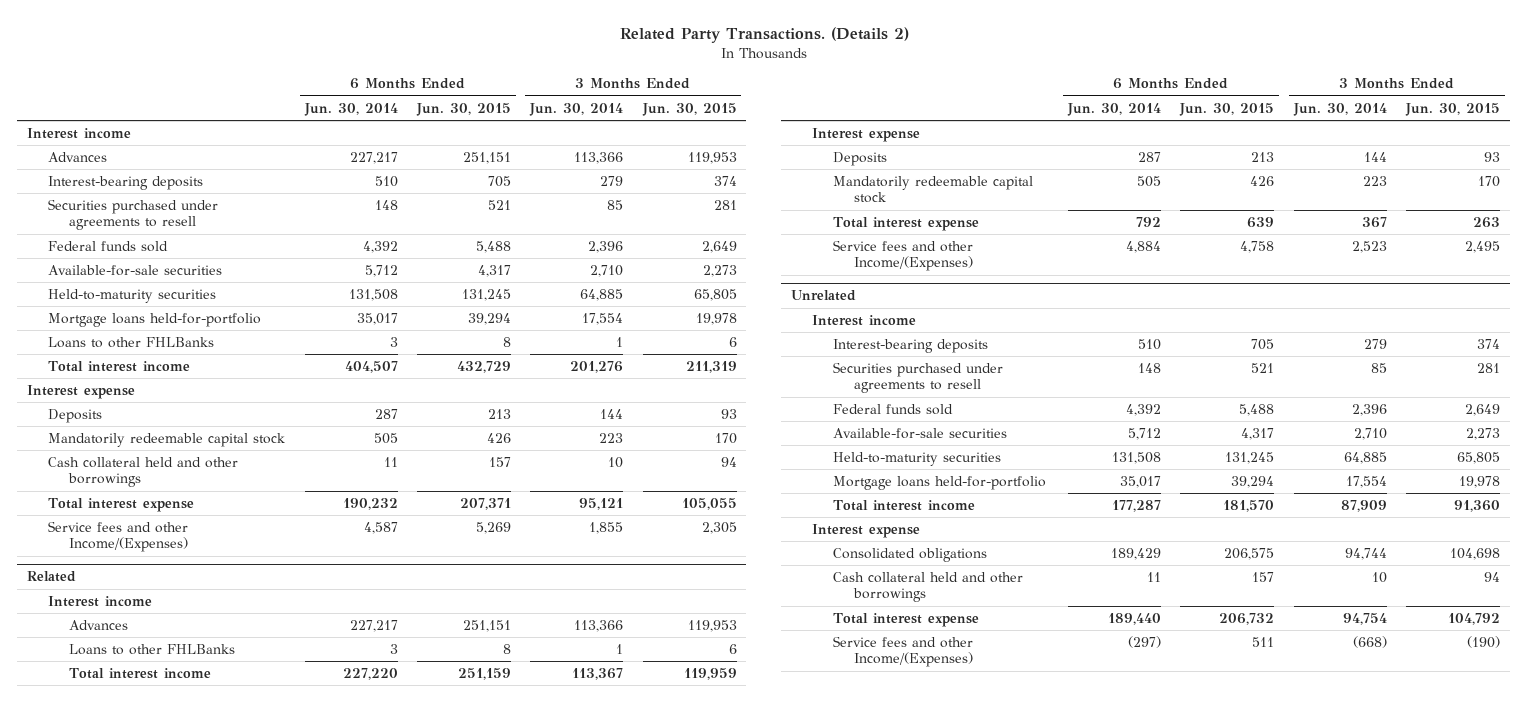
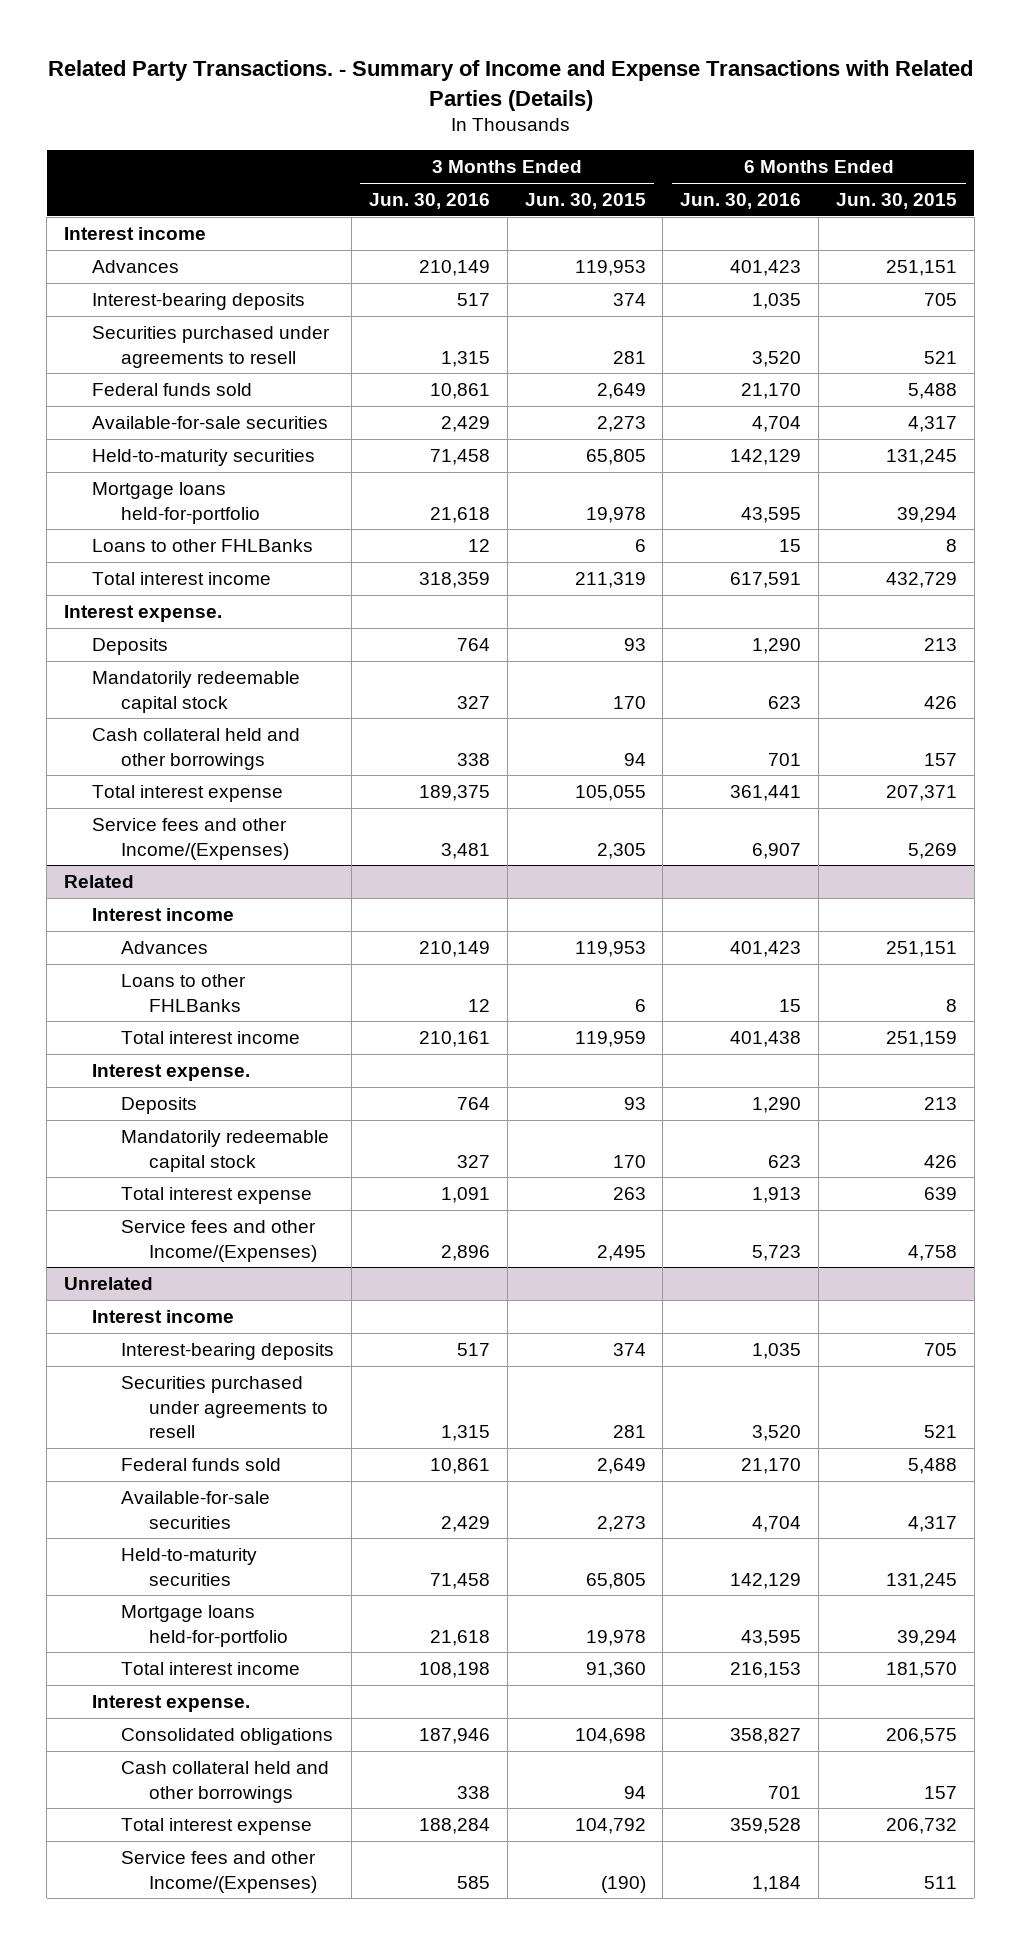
[619,26,909,43] Related Party Transactions. (Details 2) -> [47,60,973,111] Related Party Transactions. - Summary of Income and Expense Transactions with Related Parties (Details)
[303,102,398,116] Jun. 30, 2014 -> none
[529,102,624,116] Jun. 30, 2014 -> none
none -> [368,193,490,210] Jun. 30, 2016
none -> [680,193,802,210] Jun. 30, 2016
[27,384,136,399] Interest expense -> [64,604,223,622] Interest expense.
[811,127,920,142] Interest expense -> [92,1063,251,1081] Interest expense.
[811,523,920,538] Interest expense -> [92,1694,251,1712] Interest expense.

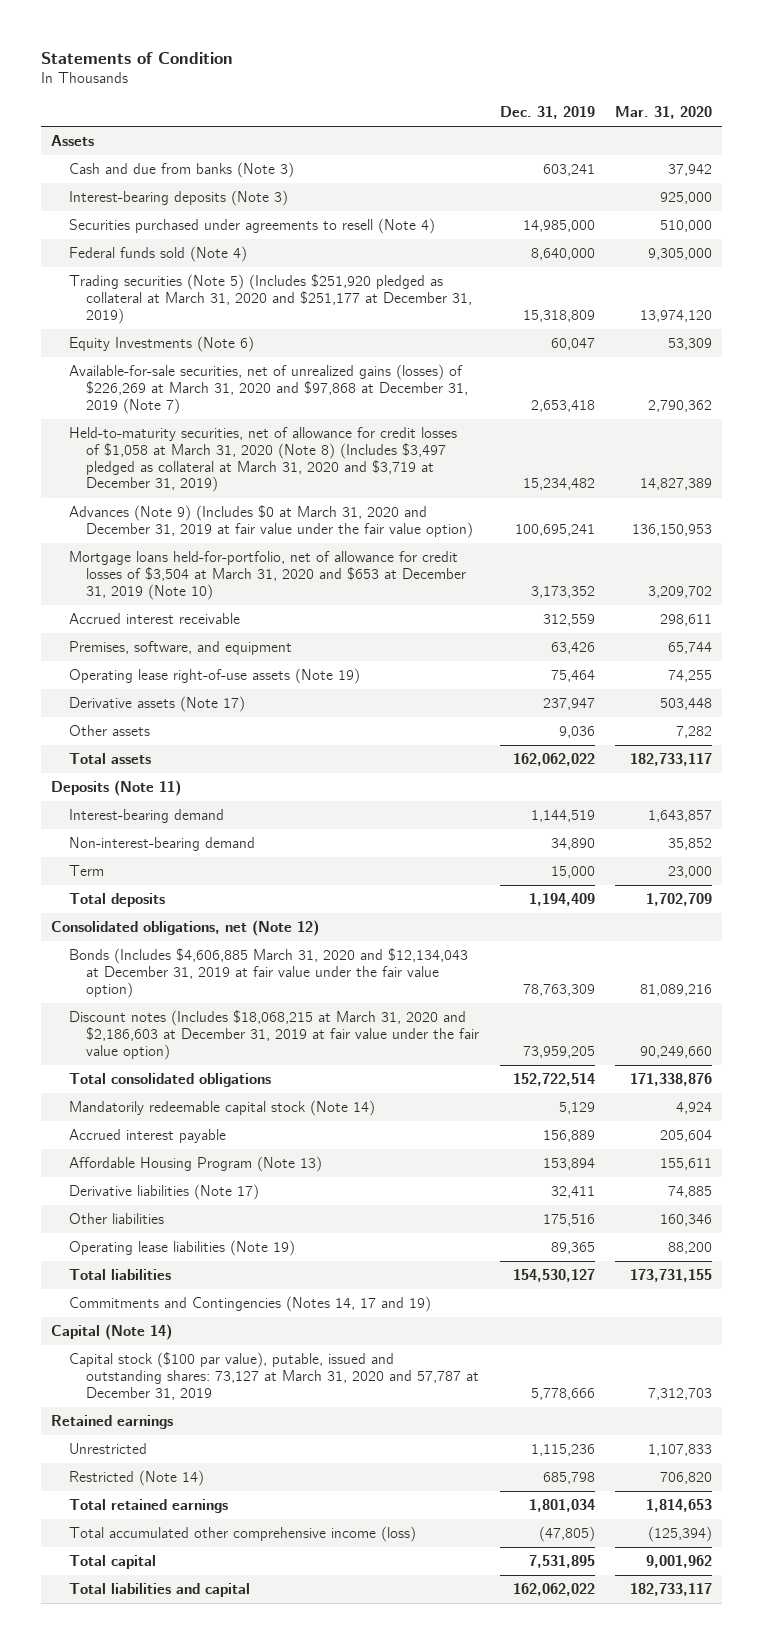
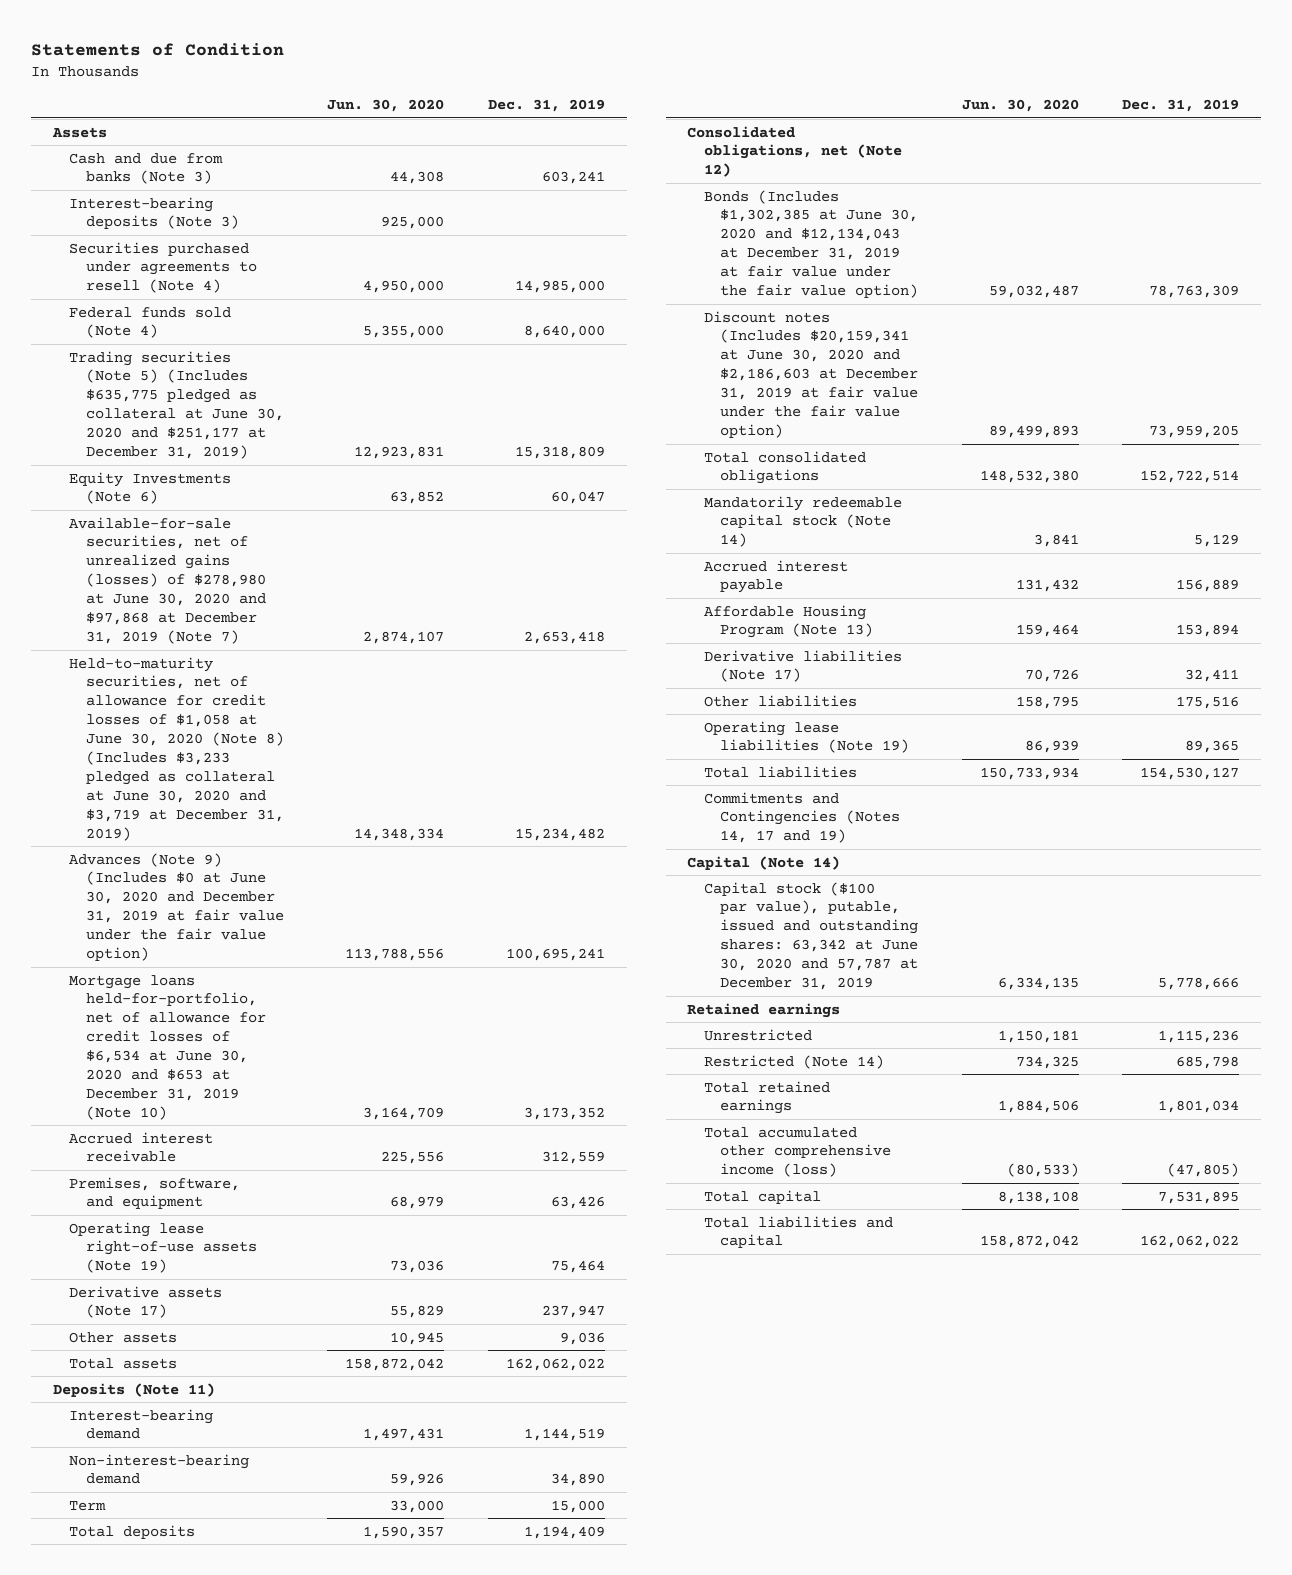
[615,105,713,119] Mar. 31, 2020 -> none
none -> [327,99,445,113] Jun. 30, 2020
[68,274,473,324] Trading securities (Note 5) (Includes $251,920 pledged as collateral at March 31, 2020 and $251,177 at December 31, 2019) -> [69,350,284,460] Trading securities (Note 5) (Includes $635,775 pledged as collateral at June 30, 2020 and $251,177 at December 31, 2019)
[68,364,469,414] Available-for-sale securities, net of unrealized gains (losses) of $226,269 at March 31, 2020 and $97,868 at December 31, 2019 (Note 7) -> [69,516,266,645] Available-for-sale securities, net of unrealized gains (losses) of $278,980 at June 30, 2020 and $97,868 at December 31, 2019 (Note 7)
[68,427,457,493] Held-to-maturity securities, net of allowance for credit losses of $1,058 at March 31, 2020 (Note 8) (Includes $3,497 pledged as collateral at March 31, 2020 and $3,719 at December 31, 2019) -> [69,656,284,841] Held-to-maturity securities, net of allowance for credit losses of $1,058 at June 30, 2020 (Note 8) (Includes $3,233 pledged as collateral at June 30, 2020 and $3,719 at December 31, 2019)
[68,505,474,538] Advances (Note 9) (Includes $0 at March 31, 2020 and December 31, 2019 at fair value under the fair value option) -> [69,852,284,962] Advances (Note 9) (Includes $0 at June 30, 2020 and December 31, 2019 at fair value under the fair value option)
[68,551,467,600] Mortgage loans held-for-portfolio, net of allowance for credit losses of $3,504 at March 31, 2020 and $653 at December 31, 2019 (Note 10) -> [69,974,266,1120] Mortgage loans held-for-portfolio, net of allowance for credit losses of $6,534 at June 30, 2020 and $653 at December 31, 2019 (Note 10)
[68,948,468,998] Bonds (Includes $4,606,885 March 31, 2020 and $12,134,043 at December 31, 2019 at fair value under the fair value option) -> [703,189,919,299] Bonds (Includes $1,302,385 at June 30, 2020 and $12,134,043 at December 31, 2019 at fair value under the fair value option)
[68,1010,480,1060] Discount notes (Includes $18,068,215 at March 31, 2020 and $2,186,603 at December 31, 2019 at fair value under the fair value option) -> [703,310,919,439] Discount notes (Includes $20,159,341 at June 30, 2020 and $2,186,603 at December 31, 2019 at fair value under the fair value option)
[68,1352,480,1400] Capital stock ($100 par value), putable, issued and outstanding shares: 73,127 at March 31, 2020 and 57,787 at December 31, 2019 -> [703,881,919,991] Capital stock ($100 par value), putable, issued and outstanding shares: 63,342 at June 30, 2020 and 57,787 at December 31, 2019

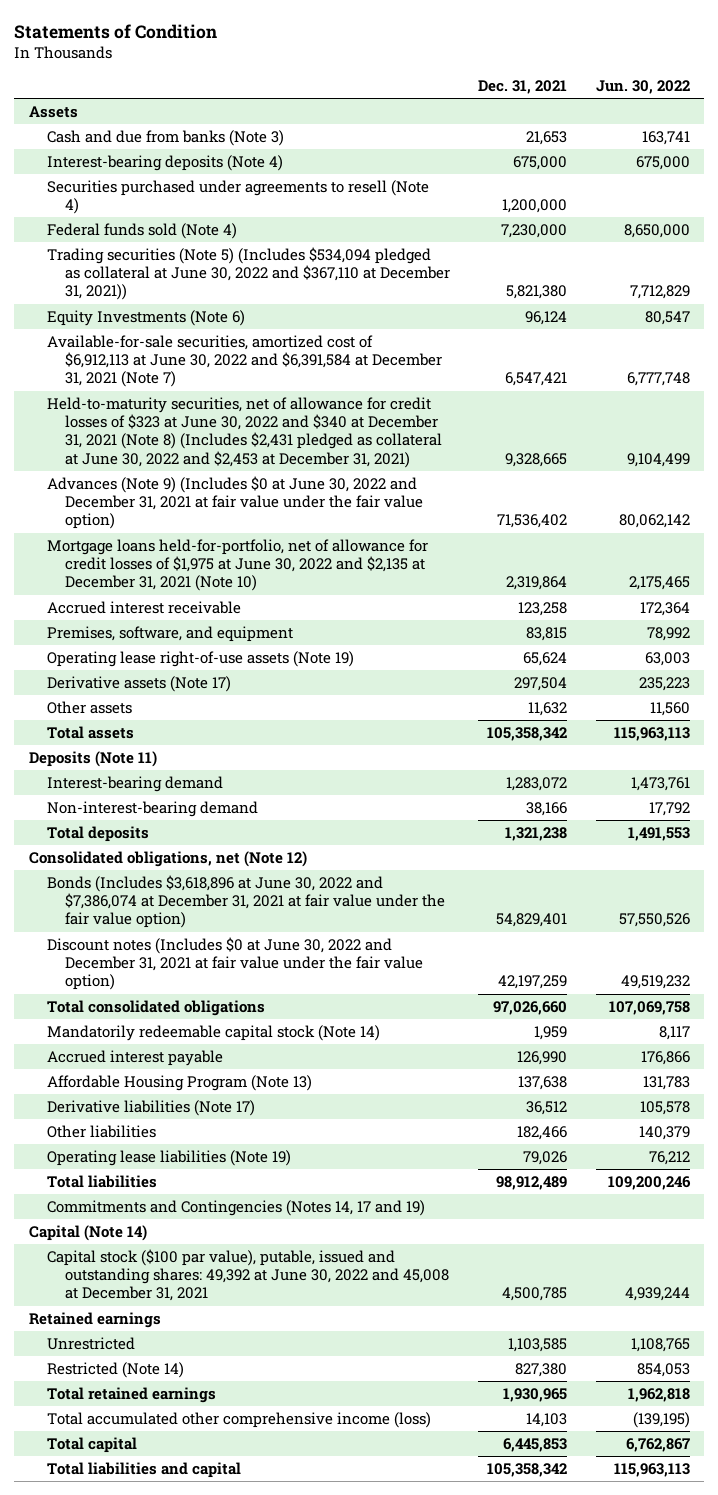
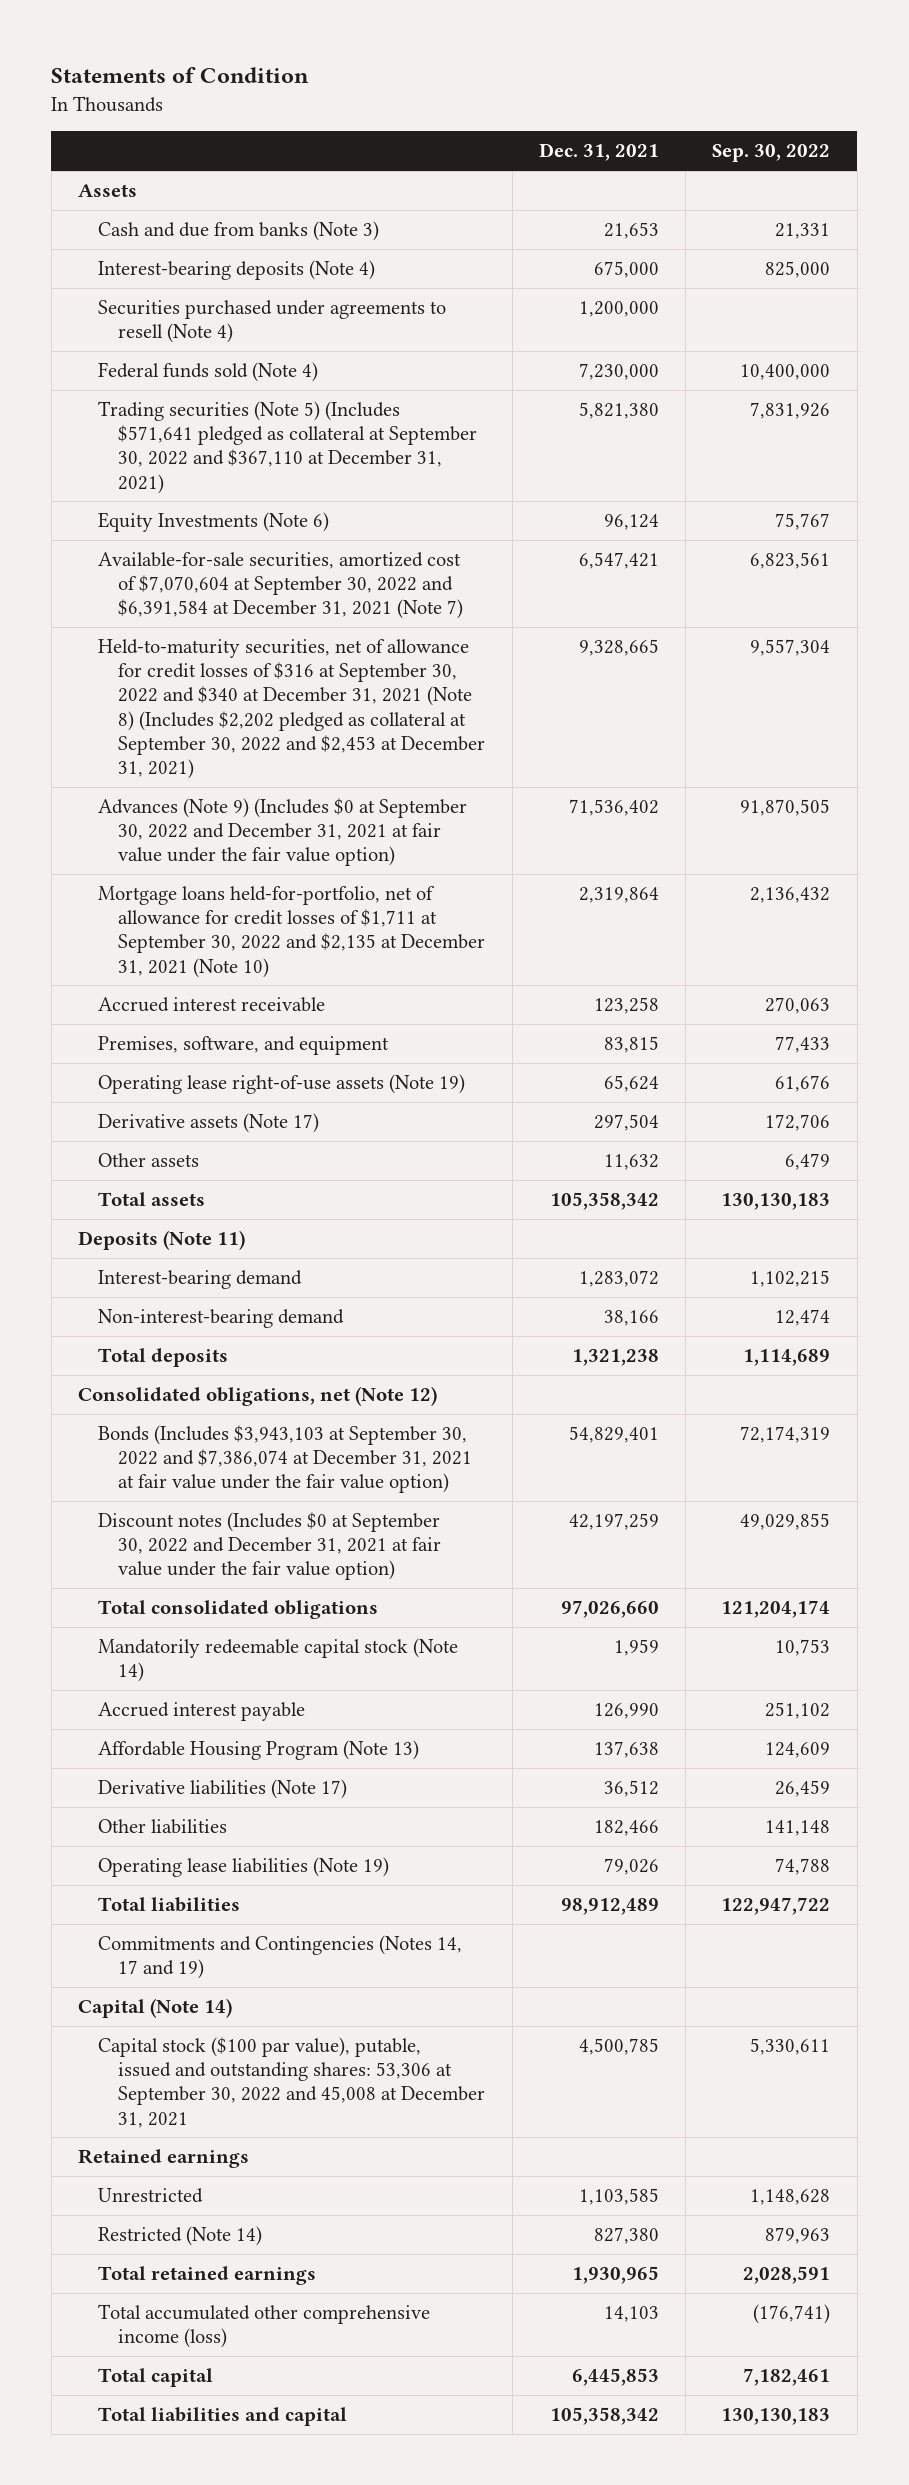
[595,80,690,95] Jun. 30, 2022 -> none
none -> [712,144,831,163] Sep. 30, 2022
[46,247,450,301] Trading securities (Note 5) (Includes $534,094 pledged as collateral at June 30, 2022 and $367,110 at December 31, 2021)) -> [98,401,478,494] Trading securities (Note 5) (Includes $571,641 pledged as collateral at September 30, 2022 and $367,110 at December 31, 2021)
[46,335,442,388] Available-for-sale securities, amortized cost of $6,912,113 at June 30, 2022 and $6,391,584 at December 31, 2021 (Note 7) -> [98,552,464,620] Available-for-sale securities, amortized cost of $7,070,604 at September 30, 2022 and $6,391,584 at December 31, 2021 (Note 7)
[46,397,442,468] Held-to-maturity securities, net of allowance for credit losses of $323 at June 30, 2022 and $340 at December 31, 2021 (Note 8) (Includes $2,431 pledged as collateral at June 30, 2022 and $2,453 at December 31, 2021) -> [98,639,486,779] Held-to-maturity securities, net of allowance for credit losses of $316 at September 30, 2022 and $340 at December 31, 2021 (Note 8) (Includes $2,202 pledged as collateral at September 30, 2022 and $2,453 at December 31, 2021)
[46,476,423,530] Advances (Note 9) (Includes $0 at June 30, 2022 and December 31, 2021 at fair value under the fair value option) -> [98,798,468,867] Advances (Note 9) (Includes $0 at September 30, 2022 and December 31, 2021 at fair value under the fair value option)
[46,539,428,592] Mortgage loans held-for-portfolio, net of allowance for credit losses of $1,975 at June 30, 2022 and $2,135 at December 31, 2021 (Note 10) -> [98,886,486,978] Mortgage loans held-for-portfolio, net of allowance for credit losses of $1,711 at September 30, 2022 and $2,135 at December 31, 2021 (Note 10)
[46,875,445,929] Bonds (Includes $3,618,896 at June 30, 2022 and $7,386,074 at December 31, 2021 at fair value under the fair value option) -> [98,1425,473,1494] Bonds (Includes $3,943,103 at September 30, 2022 and $7,386,074 at December 31, 2021 at fair value under the fair value option)
[46,937,423,991] Discount notes (Includes $0 at June 30, 2022 and December 31, 2021 at fair value under the fair value option) -> [98,1512,442,1581] Discount notes (Includes $0 at September 30, 2022 and December 31, 2021 at fair value under the fair value option)
[46,1249,449,1302] Capital stock ($100 par value), putable, issued and outstanding shares: 49,392 at June 30, 2022 and 45,008 at December 31, 2021 -> [98,2037,486,2128] Capital stock ($100 par value), putable, issued and outstanding shares: 53,306 at September 30, 2022 and 45,008 at December 31, 2021

